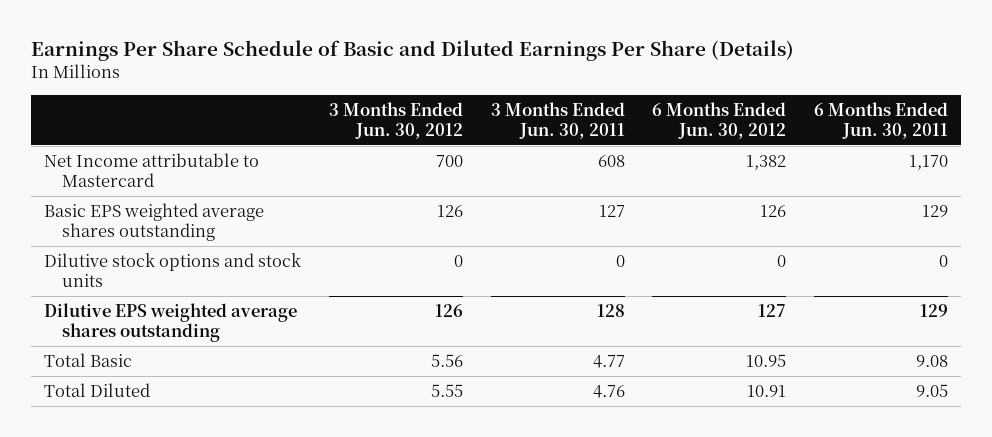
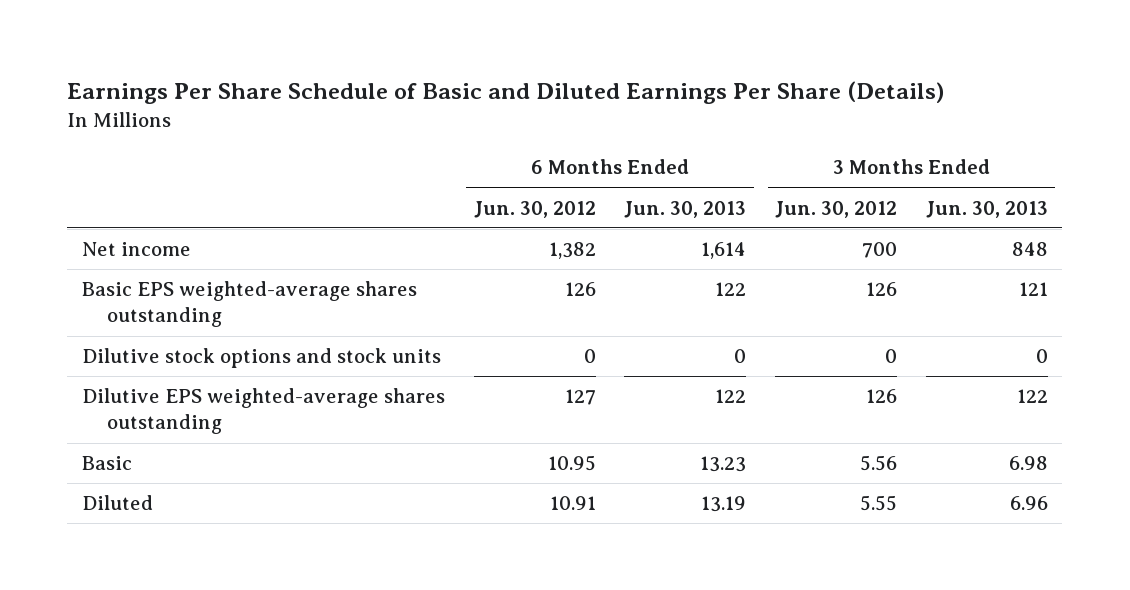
[490,101,625,139] 3 Months Ended Jun. 30, 2011 -> none
[813,101,948,139] 6 Months Ended Jun. 30, 2011 -> none
none -> [624,200,747,218] Jun. 30, 2013
none -> [926,200,1049,218] Jun. 30, 2013
[44,153,260,187] Net Income attributable to Mastercard -> [81,242,191,257] Net income
[44,203,265,241] Basic EPS weighted average shares outstanding -> [81,281,417,328] Basic EPS weighted-average shares outstanding
[44,303,298,342] Dilutive EPS weighted average shares outstanding -> [81,388,445,435] Dilutive EPS weighted-average shares outstanding
[44,353,133,368] Total Basic -> [81,456,132,471] Basic
[44,383,151,398] Total Diluted -> [81,495,153,511] Diluted

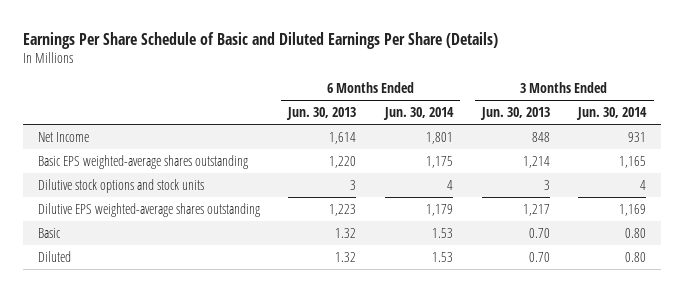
[473,200,596,218] Jun. 30, 2012 -> none
[775,200,898,218] Jun. 30, 2012 -> none
none -> [383,107,455,121] Jun. 30, 2014
none -> [576,107,648,121] Jun. 30, 2014
[81,242,191,257] Net income -> [37,131,89,142] Net Income
[715,282,747,297] 122 -> [329,155,357,168] 1,220
[1019,282,1049,297] 121 -> [522,155,550,168] 1,214
[734,349,747,364] 0 -> [350,179,357,190] 3
[1036,349,1049,364] 0 -> [543,179,550,190] 3
[715,389,747,404] 122 -> [329,203,357,216] 1,223
[1017,389,1049,404] 122 -> [522,203,550,216] 1,217
[700,456,747,473] 13.23 -> [335,227,357,238] 1.32
[1009,456,1049,471] 6.98 -> [528,227,550,238] 0.70
[701,496,747,513] 13.19 -> [335,251,357,262] 1.32
[1010,496,1049,511] 6.96 -> [528,251,550,262] 0.70

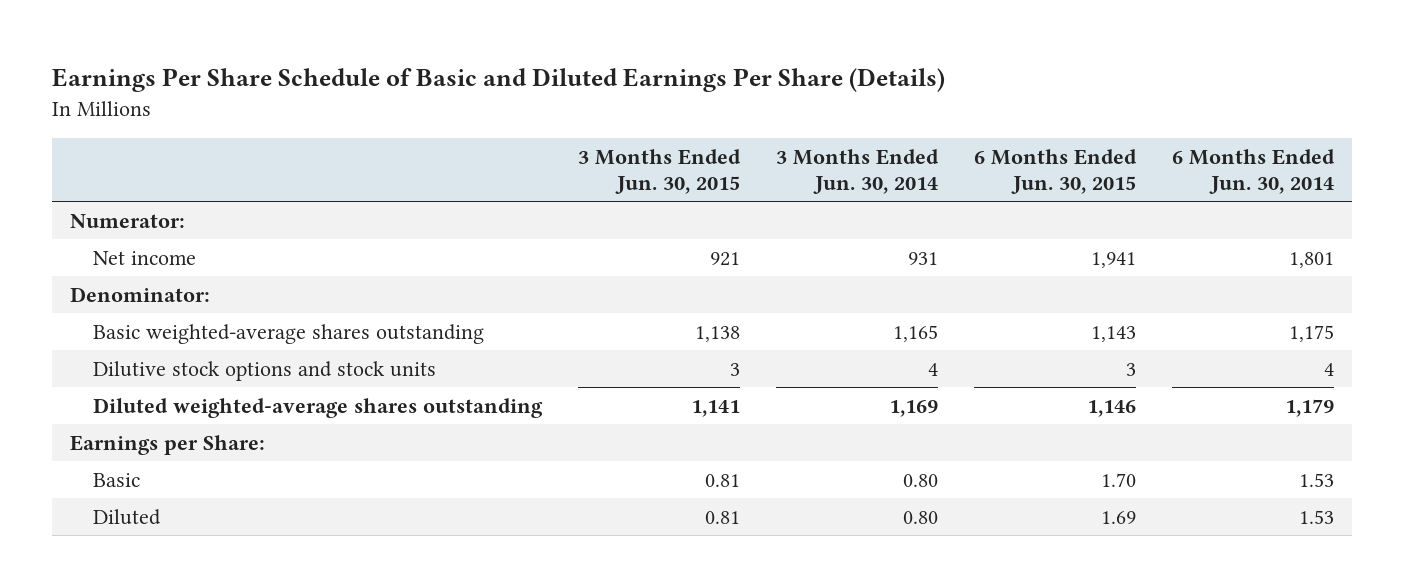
[286,107,357,121] Jun. 30, 2013 -> none
[479,107,550,121] Jun. 30, 2013 -> none
none -> [578,148,742,195] 3 Months Ended Jun. 30, 2015
none -> [974,148,1138,195] 6 Months Ended Jun. 30, 2015
none -> [69,213,185,228] Numerator:
[37,131,89,142] Net Income -> [93,250,197,265] Net income
none -> [69,286,210,302] Denominator:
[37,154,248,169] Basic EPS weighted-average shares outstanding -> [93,323,485,344] Basic weighted-average shares outstanding
[37,202,260,217] Dilutive EPS weighted-average shares outstanding -> [93,397,544,418] Diluted weighted-average shares outstanding
none -> [69,434,265,455] Earnings per Share:

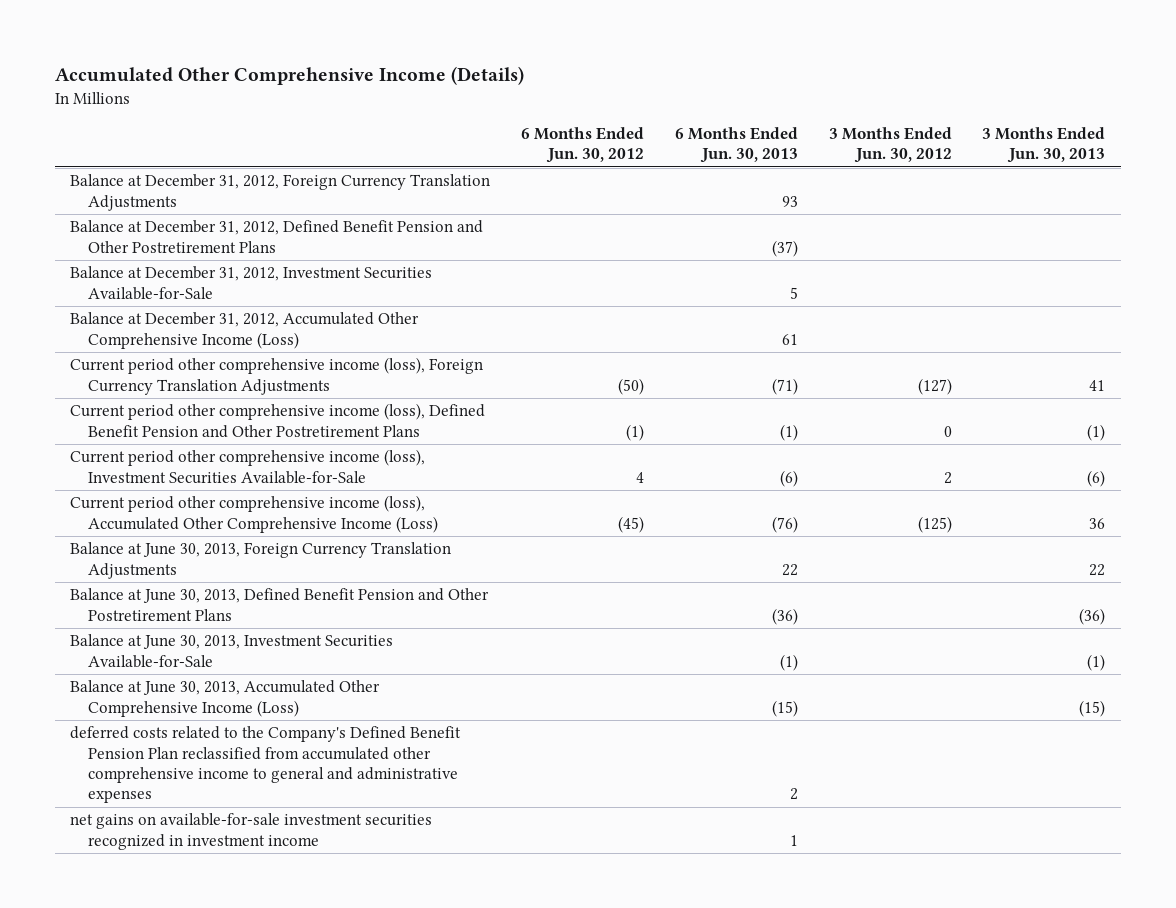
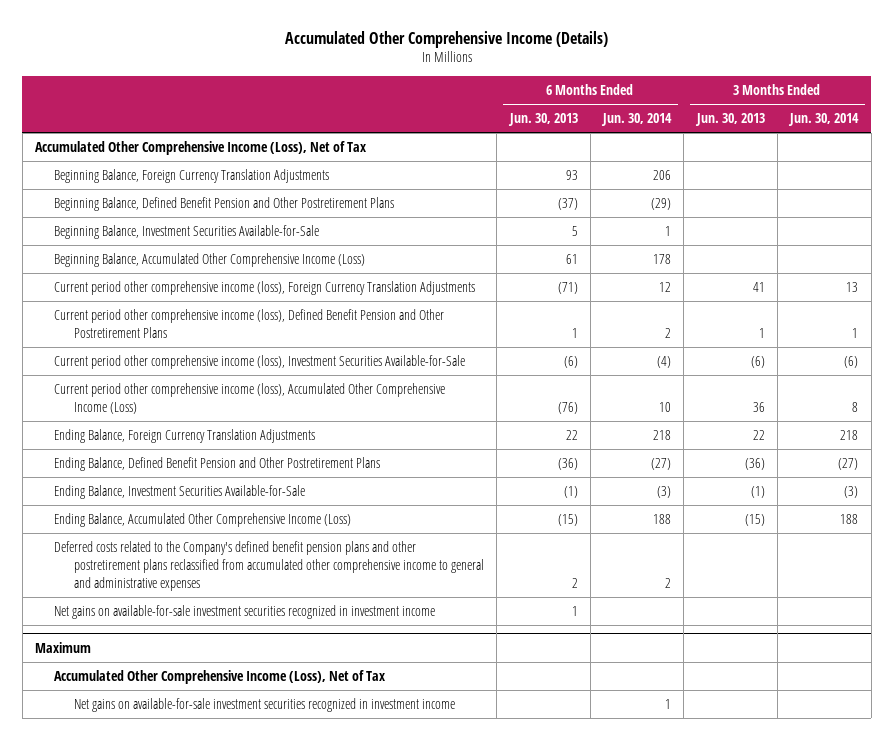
[521,127,645,164] 6 Months Ended Jun. 30, 2012 -> none
[828,127,952,164] 3 Months Ended Jun. 30, 2012 -> none
none -> [601,113,673,127] Jun. 30, 2014
none -> [788,113,860,127] Jun. 30, 2014
none -> [34,140,366,155] Accumulated Other Comprehensive Income (Loss), Net of Tax
[70,174,491,211] Balance at December 31, 2012, Foreign Currency Translation Adjustments -> [54,168,330,183] Beginning Balance, Foreign Currency Translation Adjustments
[70,220,484,253] Balance at December 31, 2012, Defined Benefit Pension and Other Postretirement Plans -> [54,196,395,211] Beginning Balance, Defined Benefit Pension and Other Postretirement Plans
[70,266,433,300] Balance at December 31, 2012, Investment Securities Available-for-Sale -> [54,224,320,239] Beginning Balance, Investment Securities Available-for-Sale
[70,312,420,349] Balance at December 31, 2012, Accumulated Other Comprehensive Income (Loss) -> [54,252,366,267] Beginning Balance, Accumulated Other Comprehensive Income (Loss)
[779,423,798,441] (1) -> [571,327,578,338] 1
[1087,423,1106,441] (1) -> [758,327,765,338] 1
[70,542,452,579] Balance at June 30, 2013, Foreign Currency Translation Adjustments -> [54,428,316,443] Ending Balance, Foreign Currency Translation Adjustments
[70,588,490,621] Balance at June 30, 2013, Defined Benefit Pension and Other Postretirement Plans -> [54,456,381,471] Ending Balance, Defined Benefit Pension and Other Postretirement Plans
[70,634,394,668] Balance at June 30, 2013, Investment Securities Available-for-Sale -> [54,484,306,499] Ending Balance, Investment Securities Available-for-Sale
[70,680,381,717] Balance at June 30, 2013, Accumulated Other Comprehensive Income (Loss) -> [54,512,352,527] Ending Balance, Accumulated Other Comprehensive Income (Loss)
[70,726,462,803] deferred costs related to the Company's Defined Benefit Pension Plan reclassified from accumulated other comprehensive income to general and administrative expenses -> [54,540,485,591] Deferred costs related to the Company's defined benefit pension plans and other postretirement plans reclassified from accumulated other comprehensive income to general and administrative expenses
[70,813,433,850] net gains on available-for-sale investment securities recognized in investment income -> [54,604,436,619] Net gains on available-for-sale investment securities recognized in investment income
none -> [34,641,91,653] Maximum
none -> [54,669,386,684] Accumulated Other Comprehensive Income (Loss), Net of Tax
none -> [74,697,456,712] Net gains on available-for-sale investment securities recognized in investment income

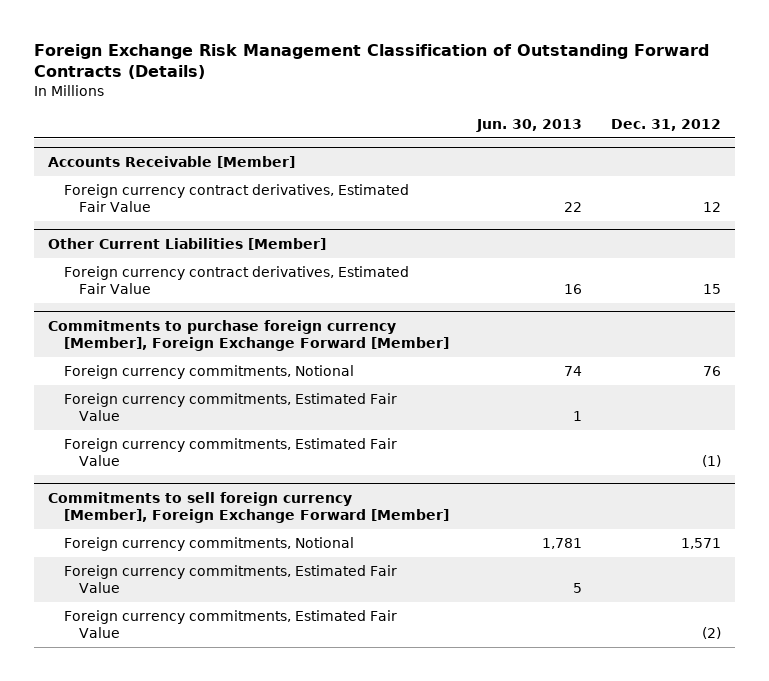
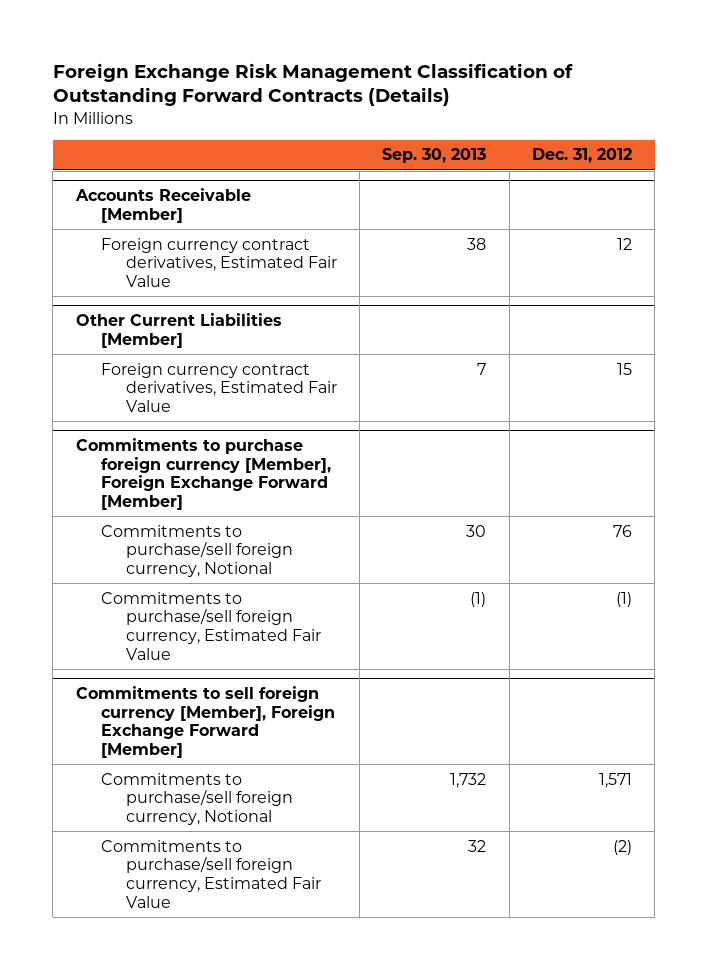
[476,118,583,132] Jun. 30, 2013 -> none
none -> [382,148,487,164] Sep. 30, 2013
[63,393,397,422] Foreign currency commitments, Estimated Fair Value -> none
[63,365,354,380] Foreign currency commitments, Notional -> [100,524,293,577] Commitments to purchase/sell foreign currency, Notional
[63,438,397,467] Foreign currency commitments, Estimated Fair Value -> [100,591,321,660] Commitments to purchase/sell foreign currency, Estimated Fair Value
[63,565,397,594] Foreign currency commitments, Estimated Fair Value -> none
[63,537,354,552] Foreign currency commitments, Notional -> [100,772,293,825] Commitments to purchase/sell foreign currency, Notional
[63,610,397,639] Foreign currency commitments, Estimated Fair Value -> [100,839,321,908] Commitments to purchase/sell foreign currency, Estimated Fair Value

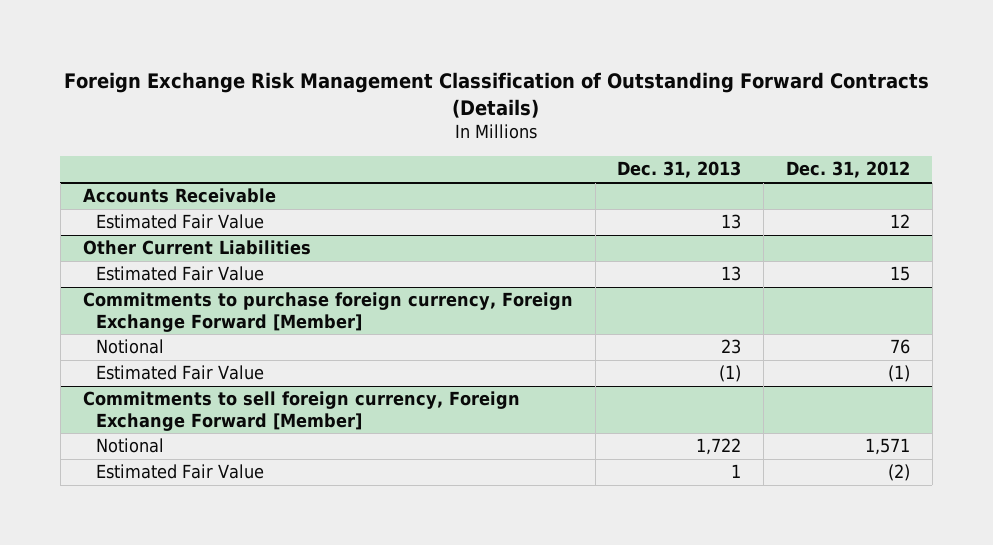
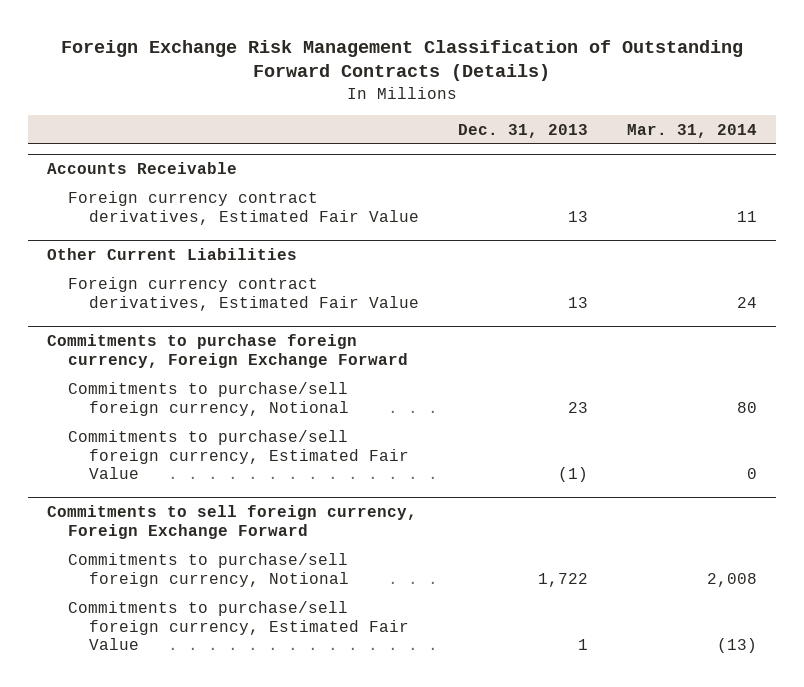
[785,161,910,179] Dec. 31, 2012 -> none
none -> [626,123,757,138] Mar. 31, 2014
[95,214,264,230] Estimated Fair Value -> [68,190,419,225] Foreign currency contract derivatives, Estimated Fair Value
[95,266,264,282] Estimated Fair Value -> [68,276,419,311] Foreign currency contract derivatives, Estimated Fair Value
[82,292,573,332] Commitments to purchase foreign currency, Foreign Exchange Forward [Member] -> [47,334,409,368] Commitments to purchase foreign currency, Foreign Exchange Forward
[95,339,164,355] Notional -> [68,381,349,416] Commitments to purchase/sell foreign currency, Notional
[95,365,264,381] Estimated Fair Value -> [68,429,409,480] Commitments to purchase/sell foreign currency, Estimated Fair Value
[82,391,520,431] Commitments to sell foreign currency, Foreign Exchange Forward [Member] -> [47,505,418,539] Commitments to sell foreign currency, Foreign Exchange Forward
[95,438,164,454] Notional -> [68,552,349,587] Commitments to purchase/sell foreign currency, Notional
[95,464,264,480] Estimated Fair Value -> [68,600,409,651] Commitments to purchase/sell foreign currency, Estimated Fair Value

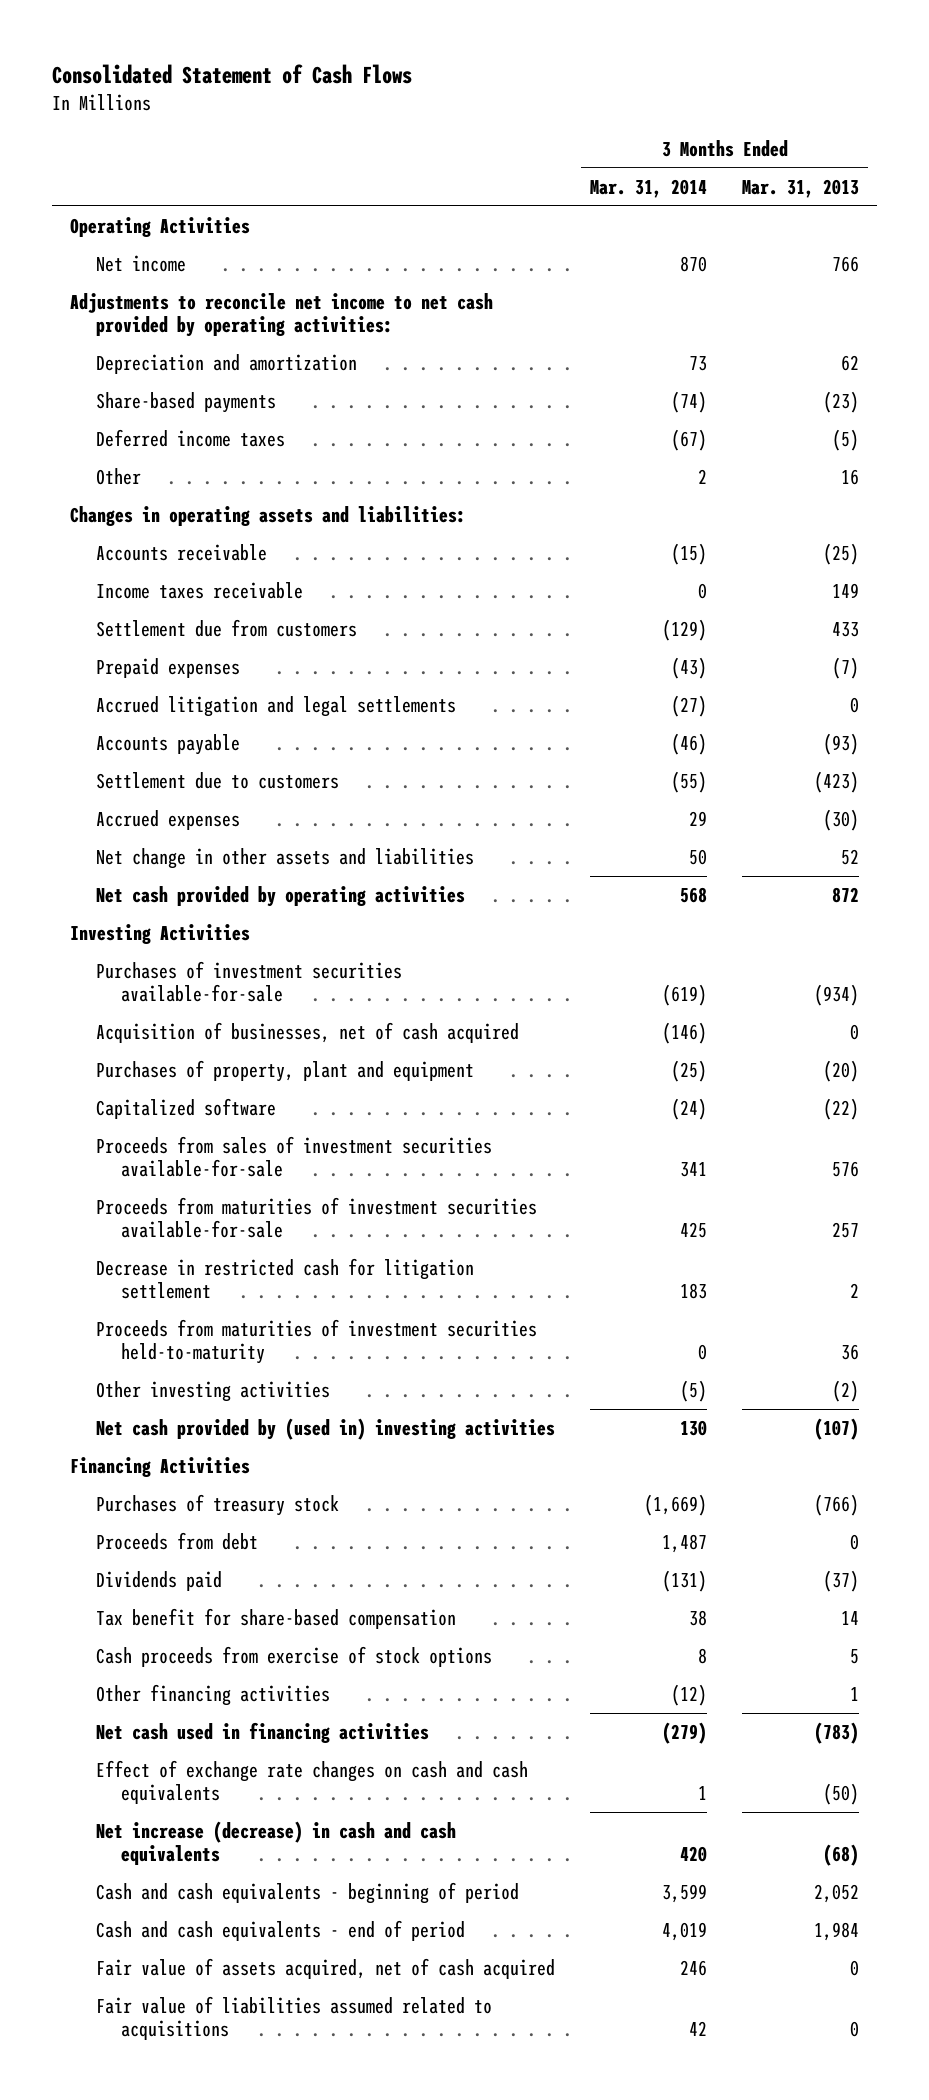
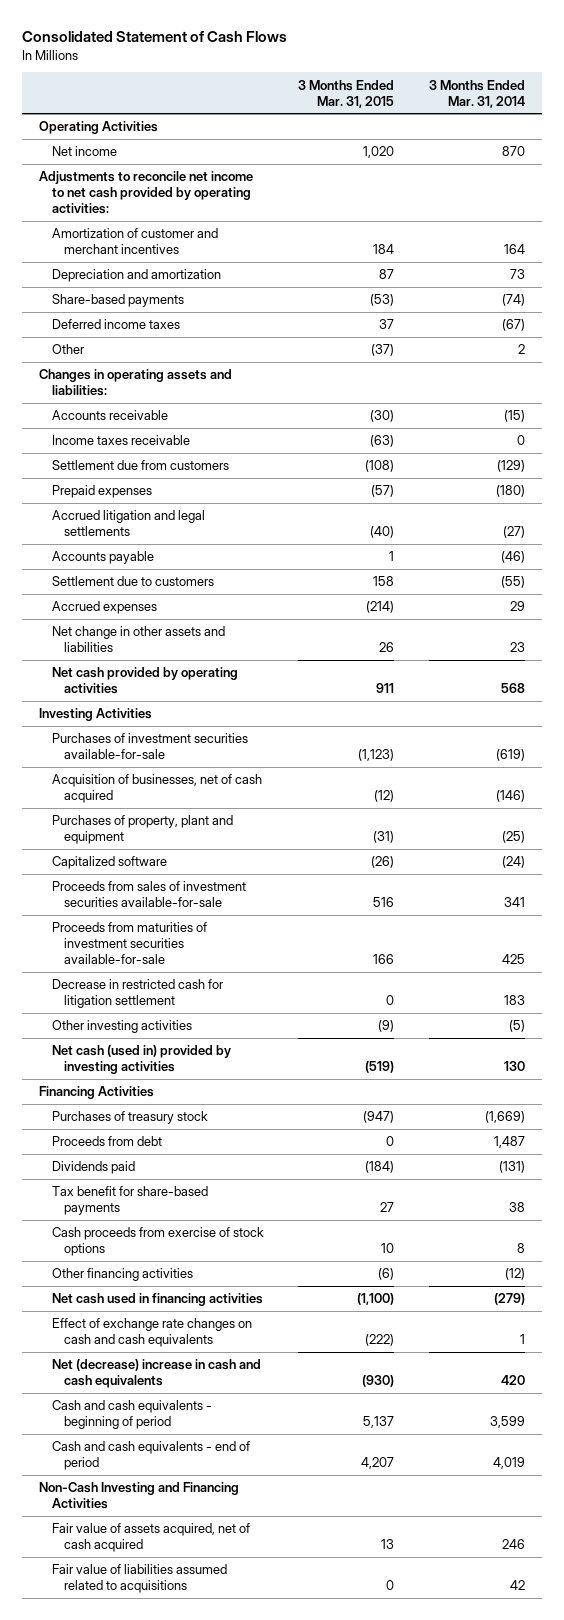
[742,178,860,198] Mar. 31, 2013 -> none
none -> [298,79,395,108] 3 Months Ended Mar. 31, 2015
none -> [51,228,218,255] Amortization of customer and merchant incentives
[670,656,707,679] (43) -> [495,485,525,498] (180)
[688,848,707,865] 50 -> [509,642,525,653] 23
[95,1318,537,1365] Proceeds from maturities of investment securities held-to-maturity -> none
[95,1417,555,1440] Net cash provided by (used in) investing activities -> [51,1045,231,1075] Net cash (used in) provided by investing activities
[95,1607,456,1629] Tax benefit for share-based compensation -> [51,1186,208,1216] Tax benefit for share-based payments
[95,1820,456,1866] Net increase (decrease) in cash and cash equivalents -> [51,1359,261,1389] Net (decrease) increase in cash and cash equivalents
none -> [39,1482,240,1510] Non-Cash Investing and Financing Activities

